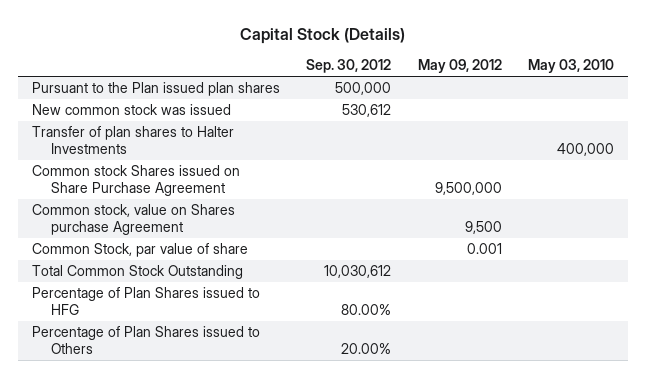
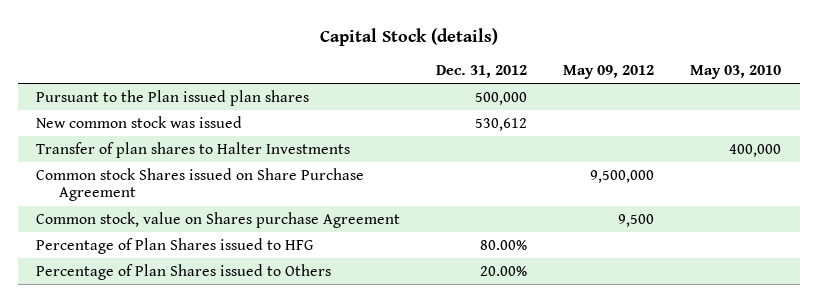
[240,28,406,45] Capital Stock (Details) -> [319,27,498,46] Capital Stock (details)
[306,59,392,74] Sep. 30, 2012 -> none
none -> [436,65,528,79] Dec. 31, 2012
[31,243,248,258] Common Stock, par value of share -> none
[31,265,243,280] Total Common Stock Outstanding -> none

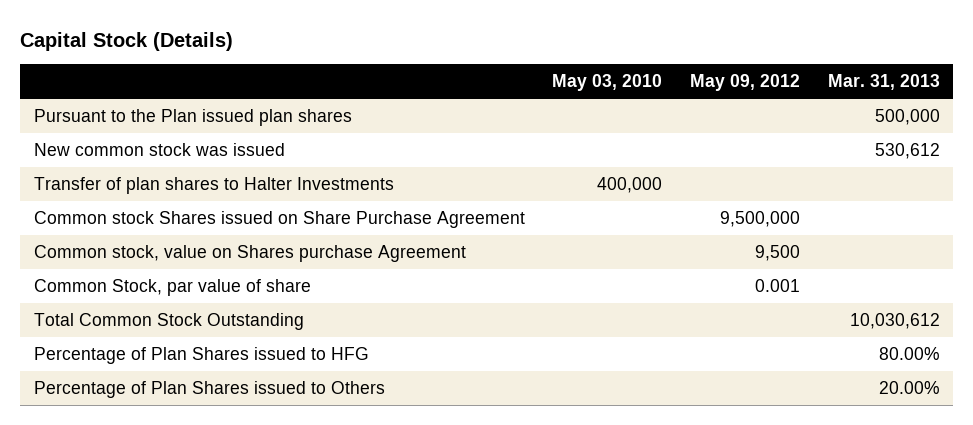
[319,27,498,46] Capital Stock (details) -> [19,31,233,51] Capital Stock (Details)
[436,65,528,79] Dec. 31, 2012 -> none
none -> [827,74,940,91] Mar. 31, 2013
none -> [33,278,311,296] Common Stock, par value of share
none -> [33,312,304,330] Total Common Stock Outstanding

